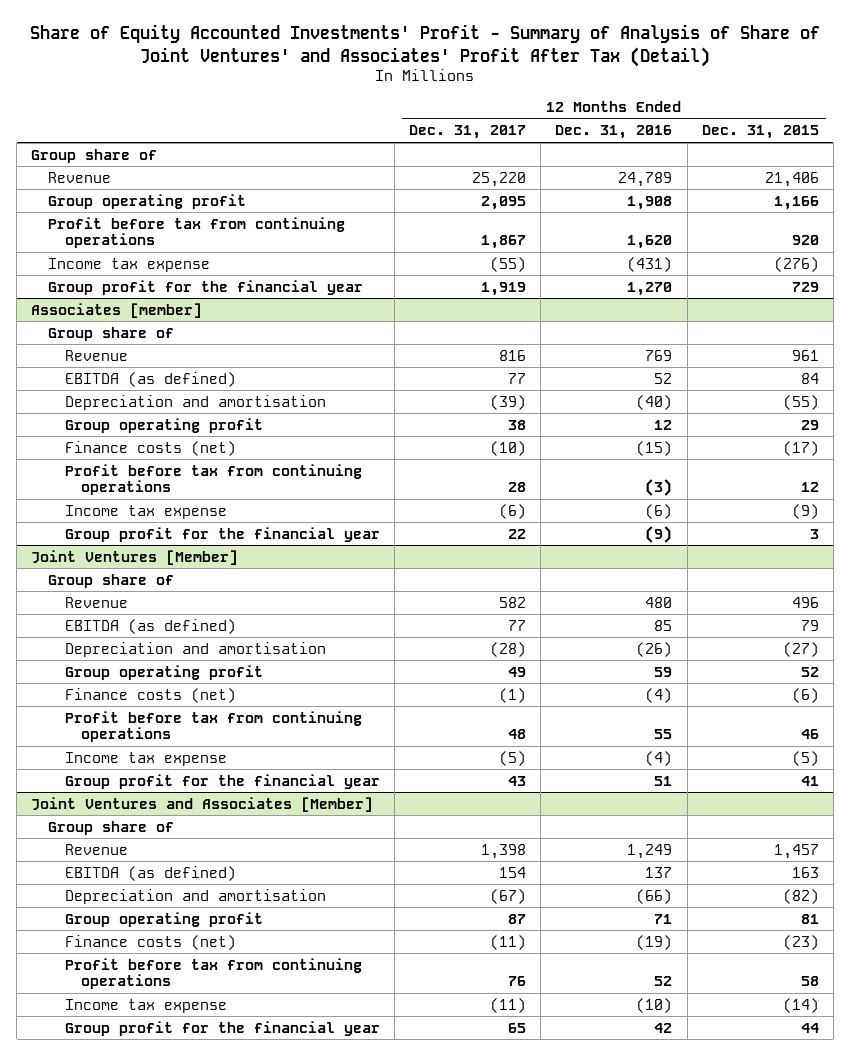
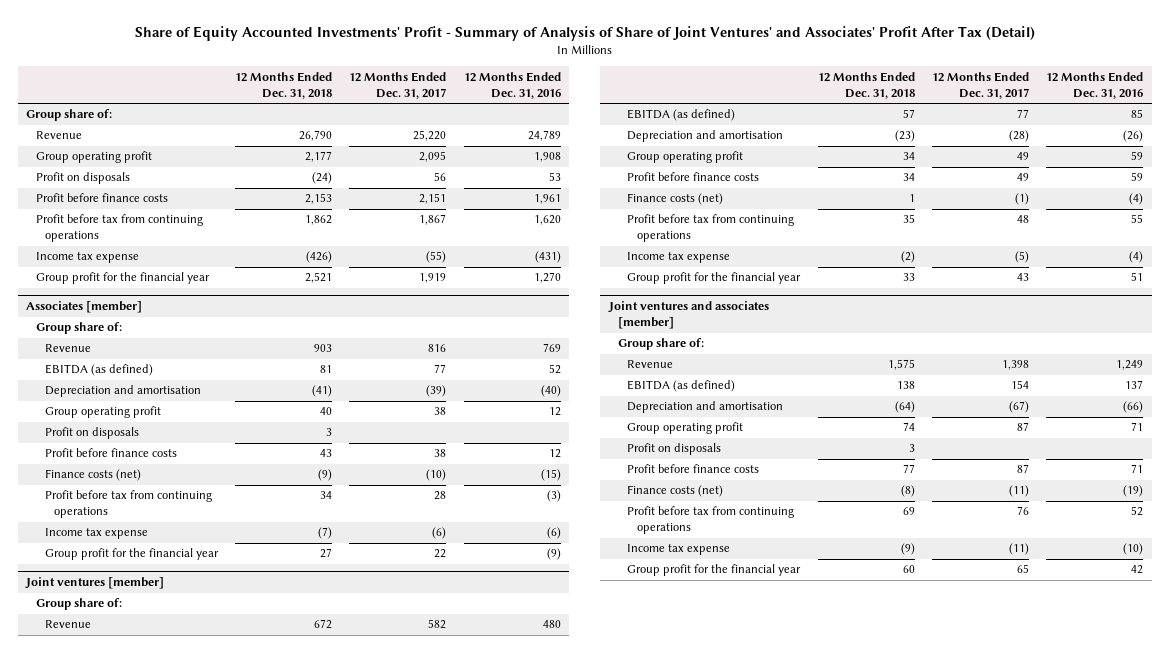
[701,125,819,140] Dec. 31, 2015 -> none
none -> [235,71,333,99] 12 Months Ended Dec. 31, 2018
[31,148,158,163] Group share of -> [26,109,113,122] Group share of:
none -> [35,172,130,185] Profit on disposals
none -> [35,193,168,203] Profit before finance costs
[48,326,175,341] Group share of -> [35,322,122,335] Group share of:
none -> [44,427,139,440] Profit on disposals
none -> [44,448,177,458] Profit before finance costs
[31,549,239,565] Joint Ventures [Member] -> [25,577,165,590] Joint ventures [member]
[48,573,175,588] Group share of -> [35,598,122,611] Group share of:
none -> [627,172,760,182] Profit before finance costs
[31,796,374,812] Joint Ventures and Associates [Member] -> [607,301,769,330] Joint ventures and associates [member]
[48,820,175,835] Group share of -> [618,338,705,351] Group share of:
none -> [627,443,722,456] Profit on disposals
none -> [627,464,760,474] Profit before finance costs

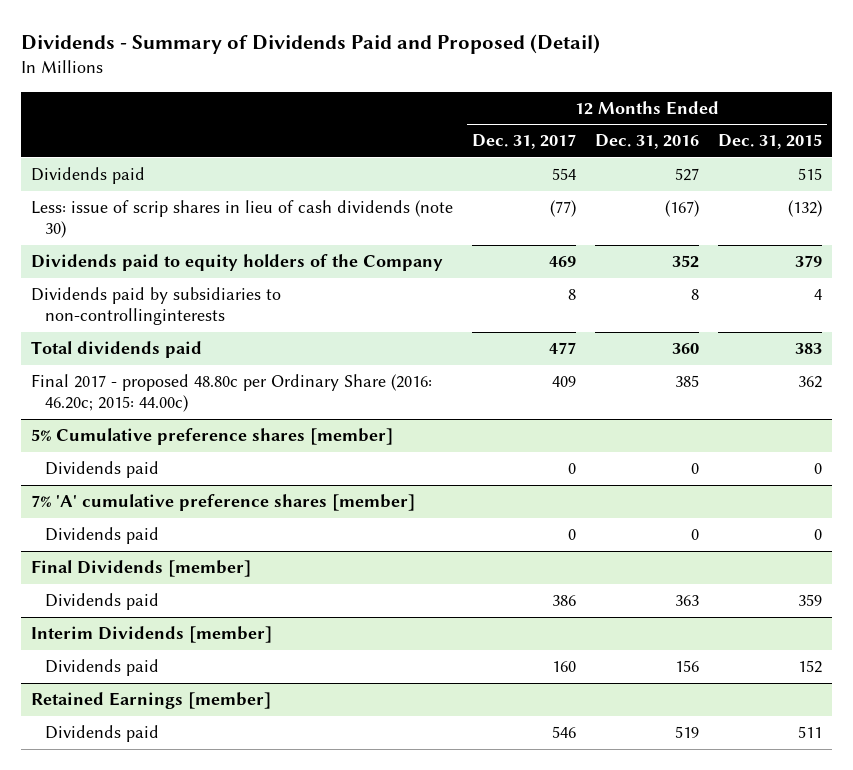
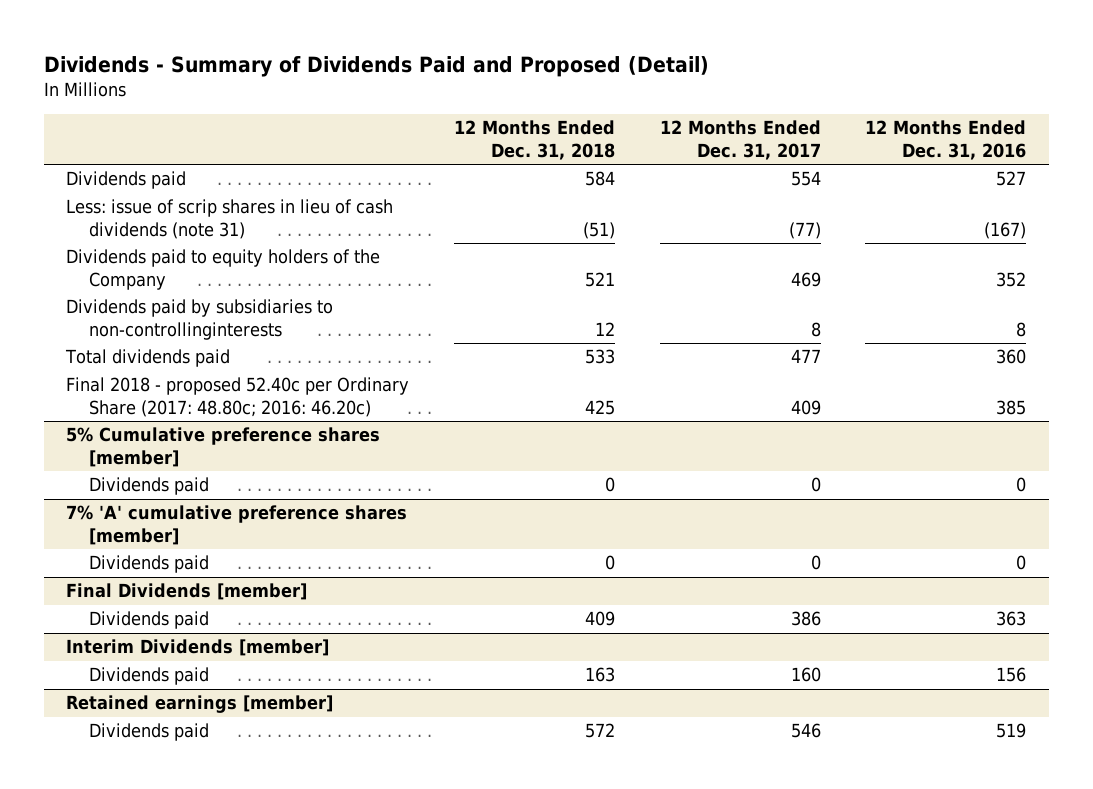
[718,134,823,150] Dec. 31, 2015 -> none
none -> [454,120,616,160] 12 Months Ended Dec. 31, 2018
[30,200,453,239] Less: issue of scrip shares in lieu of cash dividends (note 30) -> [66,199,394,240] Less: issue of scrip shares in lieu of cash dividends (note 31)
[30,374,432,413] Final 2017 - proposed 48.80c per Ordinary Share (2016: 46.20c; 2015: 44.00c) -> [66,377,410,418] Final 2018 - proposed 52.40c per Ordinary Share (2017: 48.80c; 2016: 46.20c)
[30,692,271,710] Retained Earnings [member] -> [66,695,334,714] Retained earnings [member]

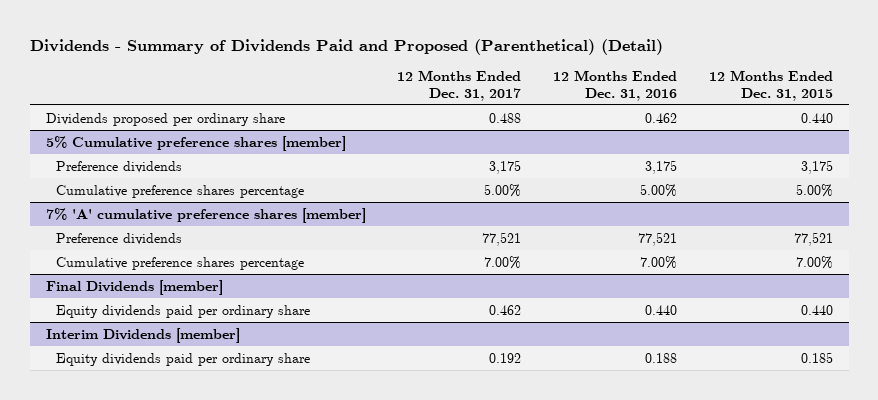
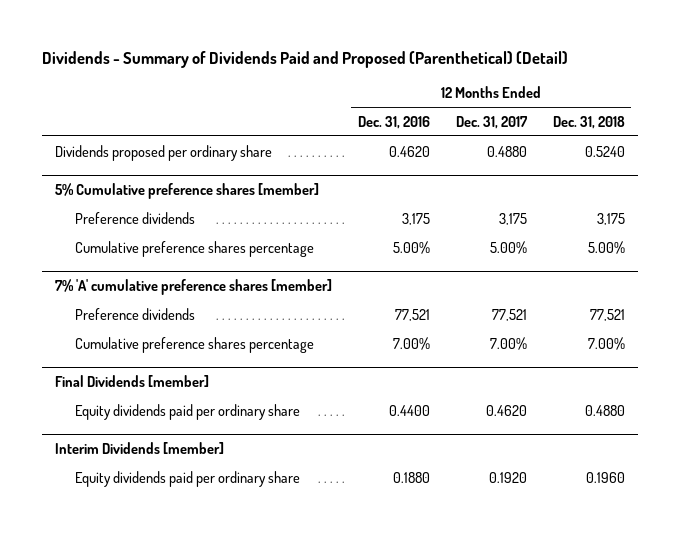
[708,70,833,101] 12 Months Ended Dec. 31, 2015 -> none
none -> [552,115,625,129] Dec. 31, 2018
[489,112,522,123] 0.488 -> [486,145,527,157] 0.4880
[645,112,678,123] 0.462 -> [388,145,430,157] 0.4620
[489,304,522,315] 0.462 -> [485,404,527,416] 0.4620
[645,304,678,315] 0.440 -> [388,404,430,416] 0.4400
[489,352,522,363] 0.192 -> [488,471,527,483] 0.1920
[645,352,678,363] 0.188 -> [392,471,430,483] 0.1880

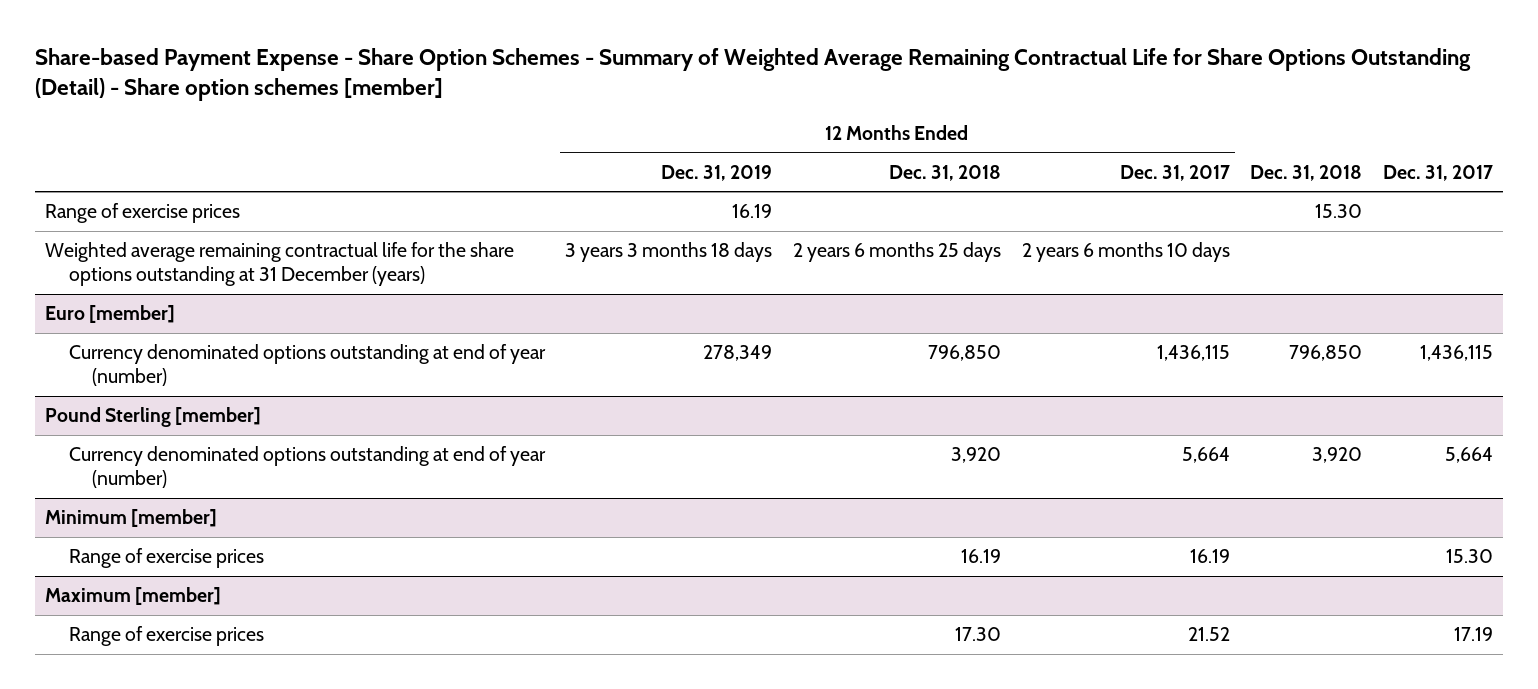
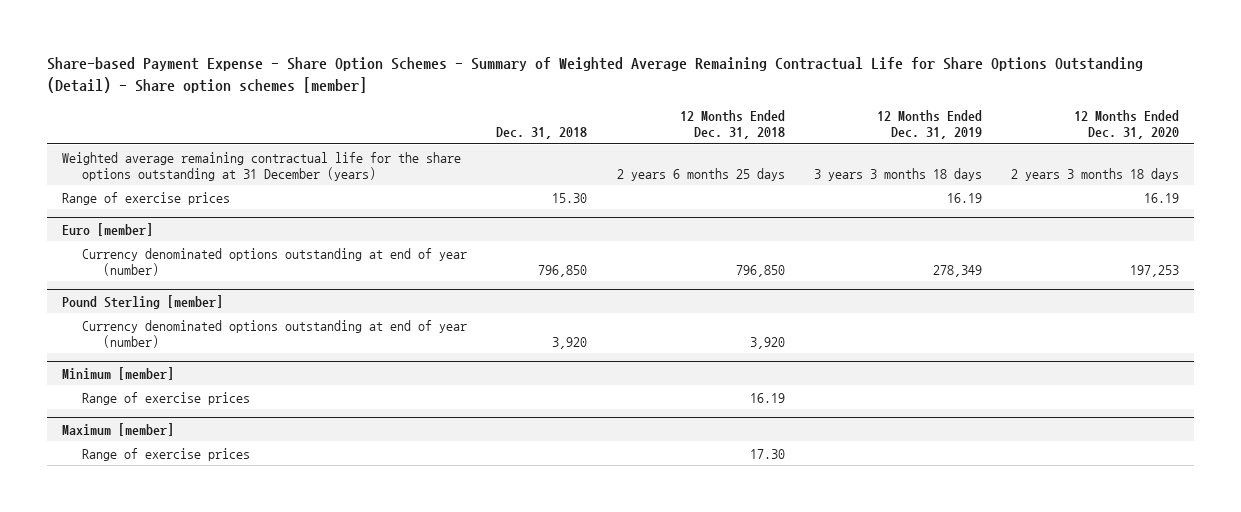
[1119,164,1230,181] Dec. 31, 2017 -> none
[1382,164,1493,181] Dec. 31, 2017 -> none
none -> [1074,110,1180,140] 12 Months Ended Dec. 31, 2020
[45,203,241,224] Range of exercise prices -> [61,191,230,205] Range of exercise prices

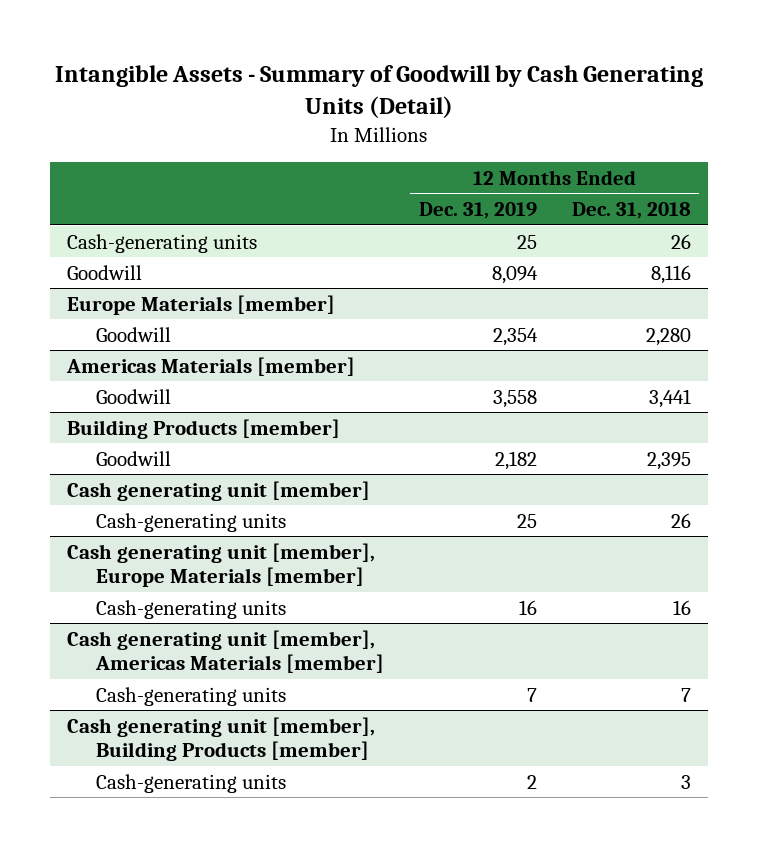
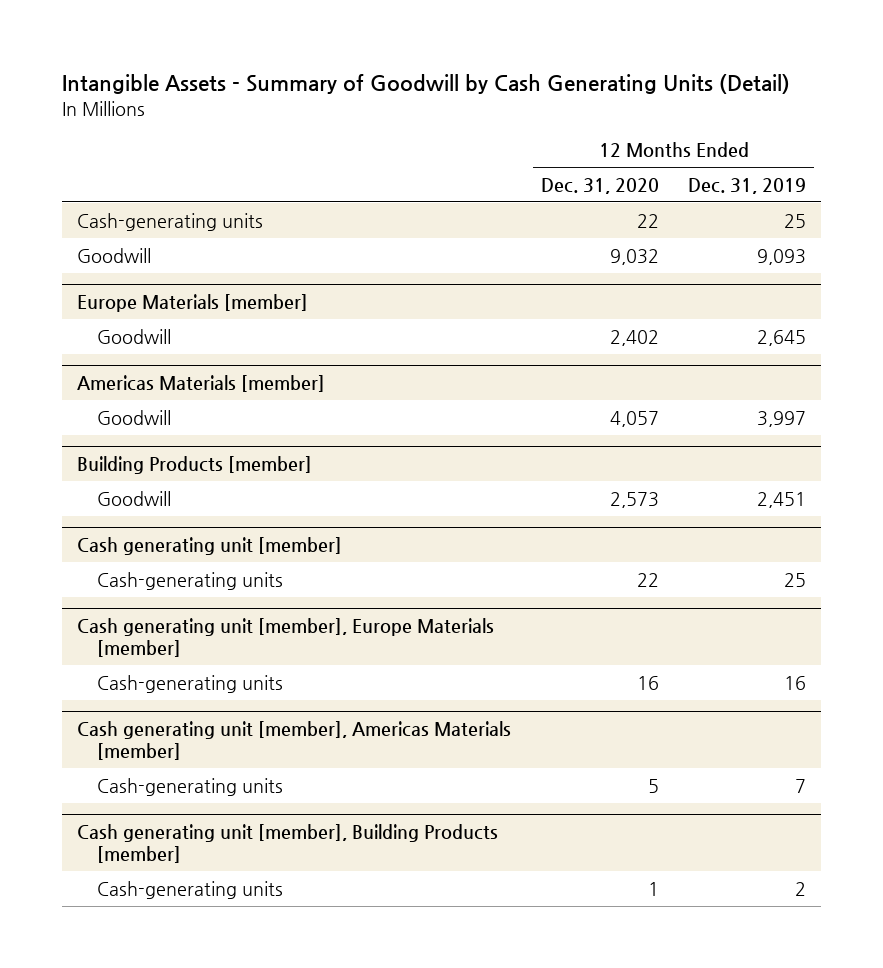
[571,202,691,220] Dec. 31, 2018 -> none
none -> [540,178,659,195] Dec. 31, 2020
[491,265,538,284] 8,094 -> [757,248,807,265] 9,093
[492,327,538,346] 2,354 -> [757,329,807,346] 2,645
[492,389,537,408] 3,558 -> [757,410,807,427] 3,997
[494,450,537,470] 2,182 -> [757,491,807,508] 2,451

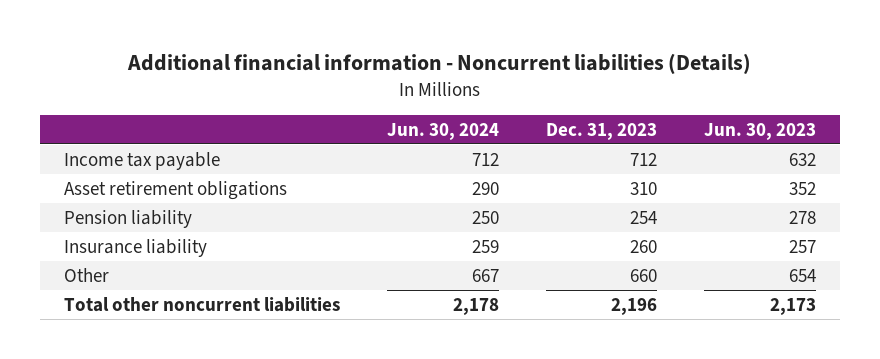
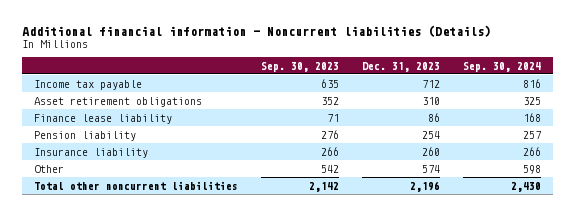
[386,122,499,140] Jun. 30, 2024 -> none
[704,122,817,140] Jun. 30, 2023 -> none
none -> [260,61,339,72] Sep. 30, 2023
none -> [463,61,542,72] Sep. 30, 2024
none -> [33,113,172,124] Finance lease liability
[629,268,657,282] 660 -> [422,164,441,173] 574

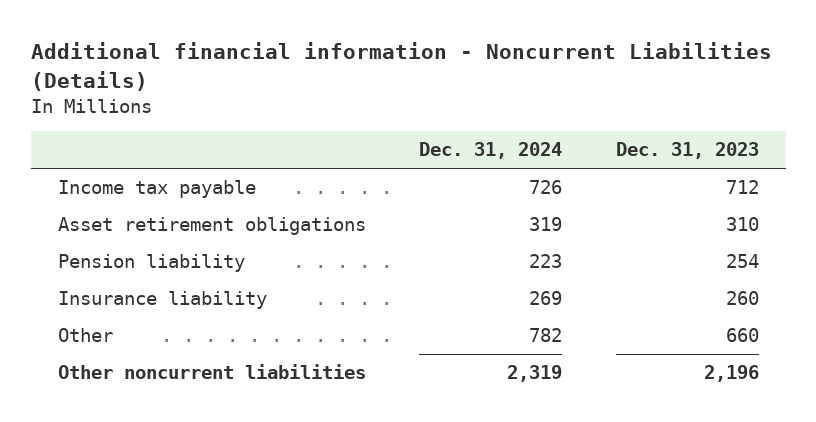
[21,25,491,38] Additional financial information - Noncurrent liabilities (Details) -> [30,42,772,91] Additional financial information - Noncurrent Liabilities (Details)
[260,61,339,72] Sep. 30, 2023 -> none
[463,61,542,72] Sep. 30, 2024 -> none
none -> [419,142,563,160] Dec. 31, 2024
[33,113,172,124] Finance lease liability -> none
[422,164,441,173] 574 -> [725,328,759,343] 660
[33,180,238,190] Total other noncurrent liabilities -> [57,364,366,380] Other noncurrent liabilities

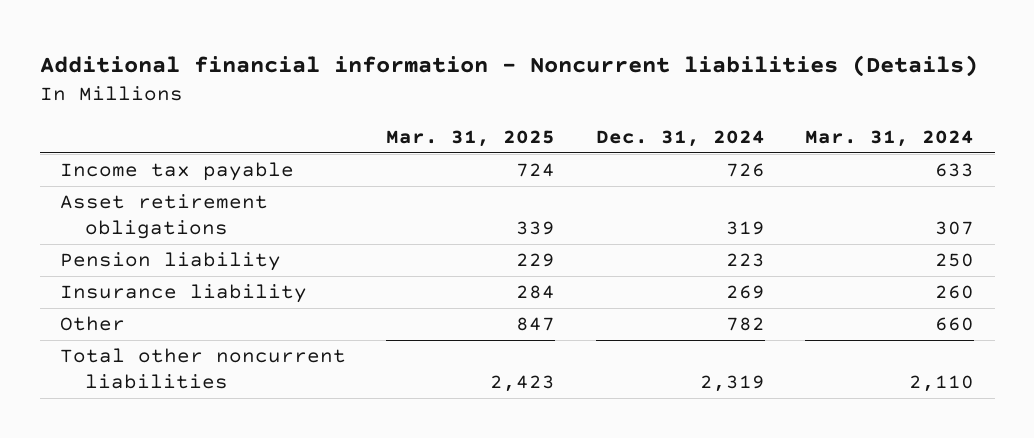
[30,42,772,91] Additional financial information - Noncurrent Liabilities (Details) -> [39,55,978,78] Additional financial information - Noncurrent liabilities (Details)
[615,142,759,160] Dec. 31, 2023 -> none
none -> [386,130,556,148] Mar. 31, 2025
none -> [805,130,975,148] Mar. 31, 2024
[57,364,366,380] Other noncurrent liabilities -> [59,348,346,389] Total other noncurrent liabilities

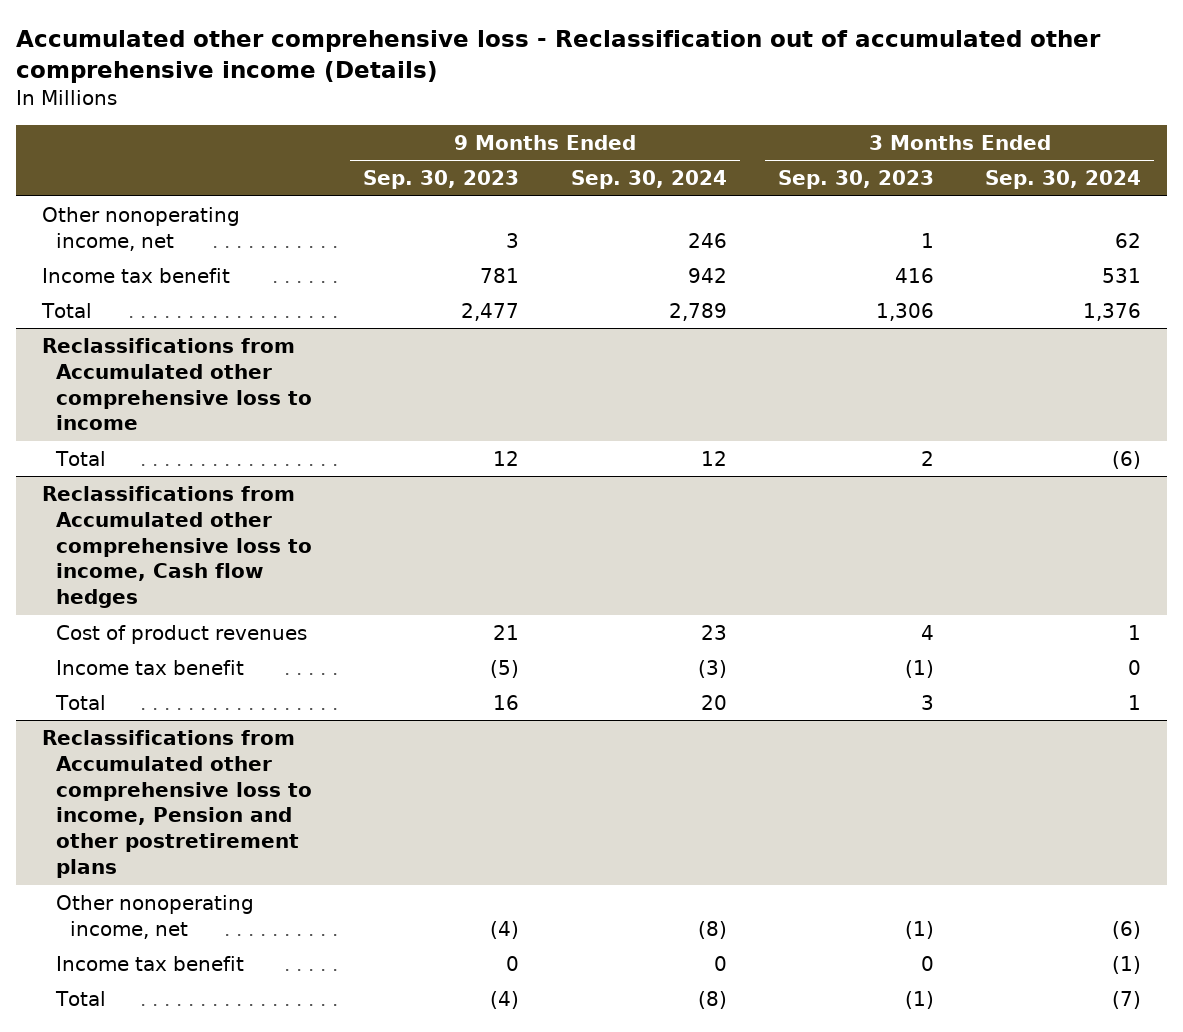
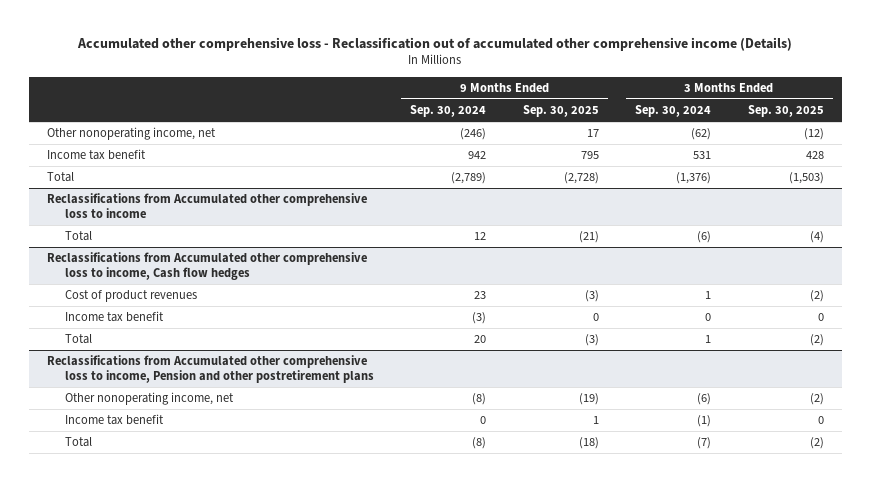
[363,170,520,190] Sep. 30, 2023 -> none
[778,170,935,190] Sep. 30, 2023 -> none
none -> [522,105,599,118] Sep. 30, 2025
none -> [747,105,824,118] Sep. 30, 2025
[687,232,727,248] 246 -> [460,128,487,141] (246)
[1115,232,1142,248] 62 -> [691,128,712,141] (62)
[668,302,727,321] 2,789 -> [451,172,487,185] (2,789)
[1083,302,1142,321] 1,376 -> [676,172,712,185] (1,376)

